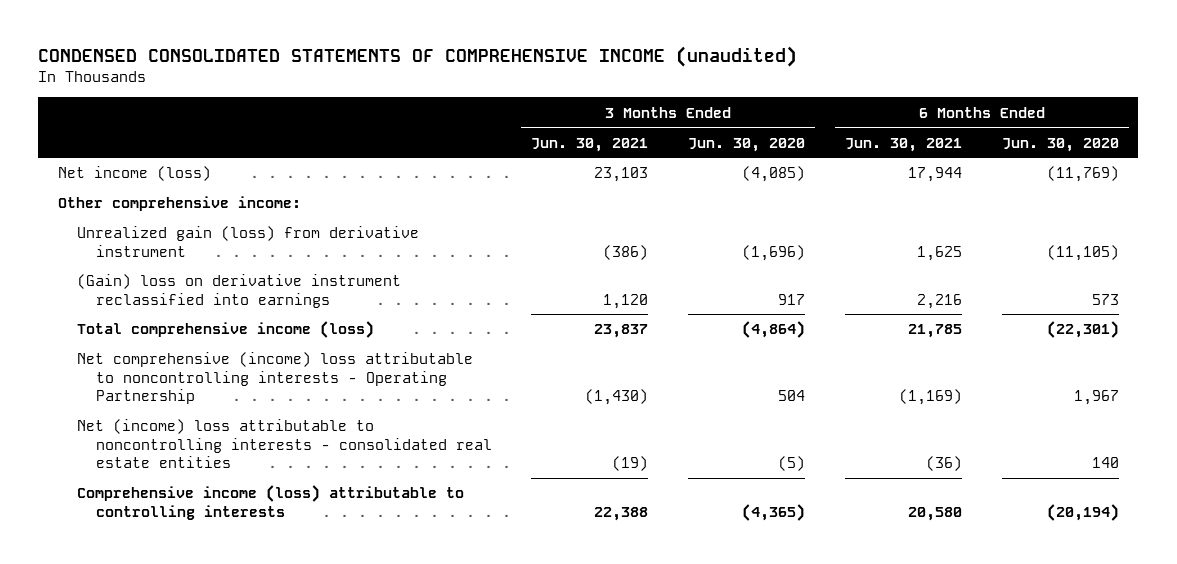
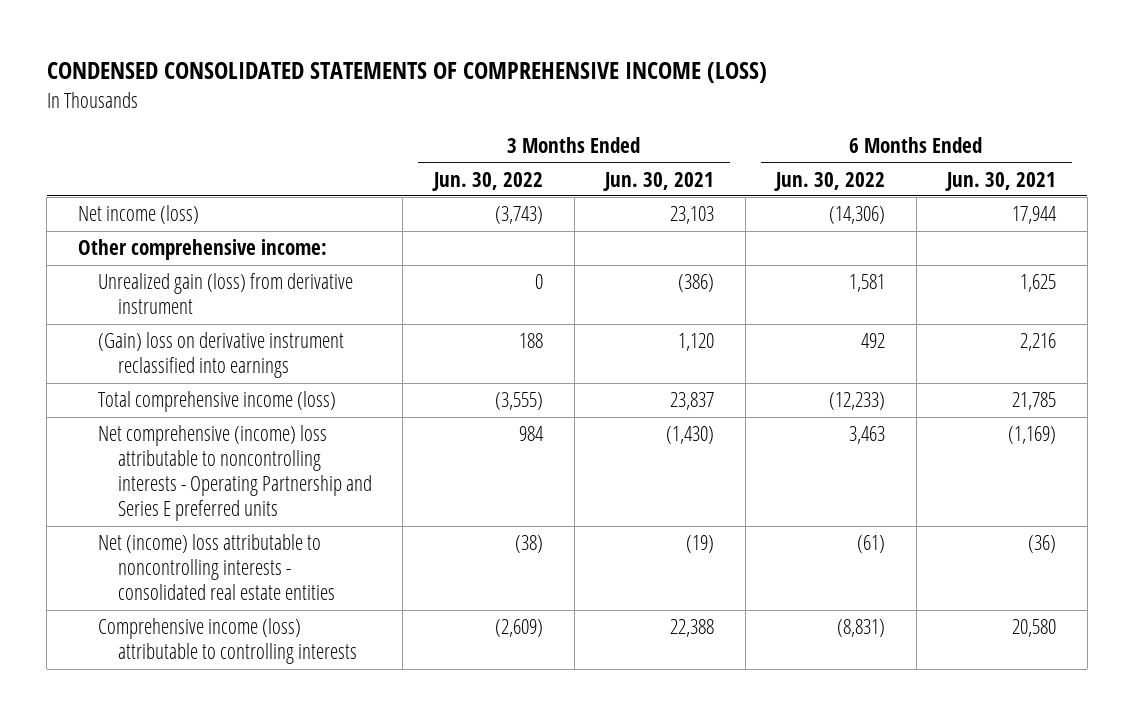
[38,45,798,67] CONDENSED CONSOLIDATED STATEMENTS OF COMPREHENSIVE INCOME (unaudited) -> [46,62,767,84] CONDENSED CONSOLIDATED STATEMENTS OF COMPREHENSIVE INCOME (LOSS)
[688,137,806,152] Jun. 30, 2020 -> none
[1001,137,1119,152] Jun. 30, 2020 -> none
none -> [431,171,543,191] Jun. 30, 2022
none -> [774,171,886,191] Jun. 30, 2022
[76,352,473,404] Net comprehensive (income) loss attributable to noncontrolling interests - Operating Partnership -> [97,425,372,522] Net comprehensive (income) loss attributable to noncontrolling interests - Operating Partnership and Series E preferred units

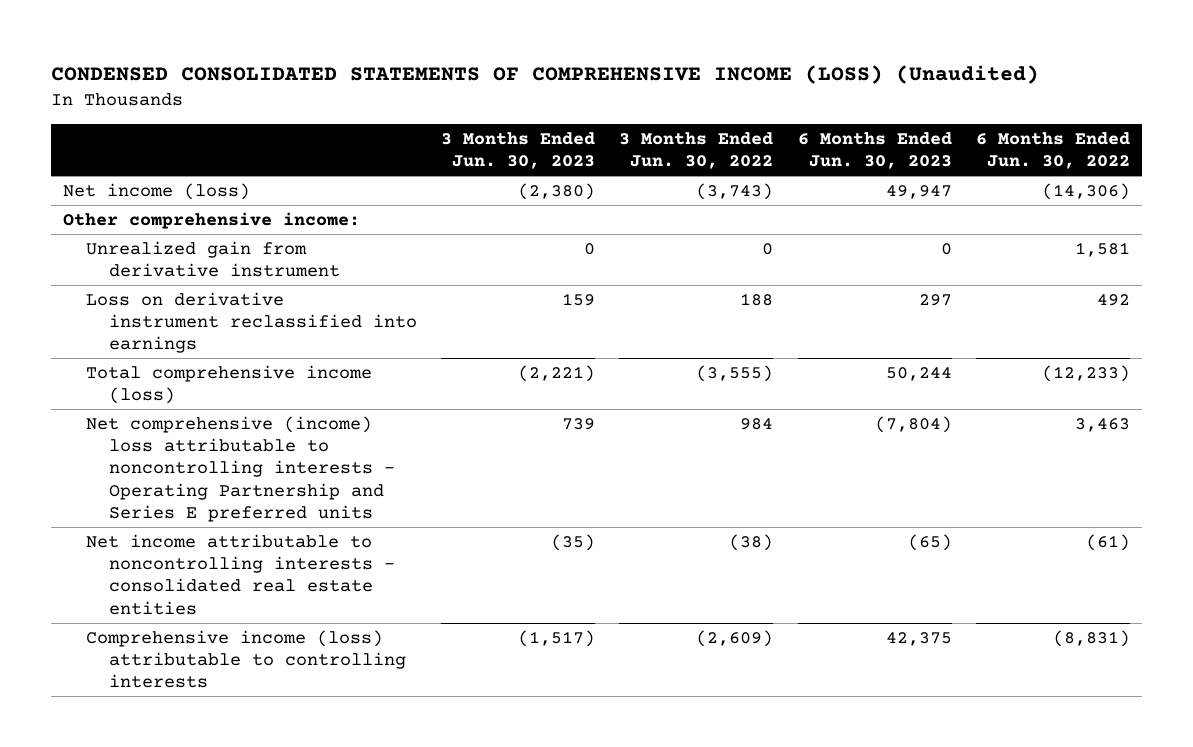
[46,62,767,84] CONDENSED CONSOLIDATED STATEMENTS OF COMPREHENSIVE INCOME (LOSS) -> [51,65,1040,85] CONDENSED CONSOLIDATED STATEMENTS OF COMPREHENSIVE INCOME (LOSS) (Unaudited)
[603,171,715,191] Jun. 30, 2021 -> none
[945,171,1057,191] Jun. 30, 2021 -> none
none -> [441,131,596,170] 3 Months Ended Jun. 30, 2023
none -> [797,131,952,170] 6 Months Ended Jun. 30, 2023
[97,273,353,315] Unrealized gain (loss) from derivative instrument -> [86,240,341,278] Unrealized gain from derivative instrument
[97,332,344,379] (Gain) loss on derivative instrument reclassified into earnings -> [86,291,418,354] Loss on derivative instrument reclassified into earnings
[97,534,335,601] Net (income) loss attributable to noncontrolling interests - consolidated real estate entities -> [86,533,396,615] Net income attributable to noncontrolling interests - consolidated real estate entities

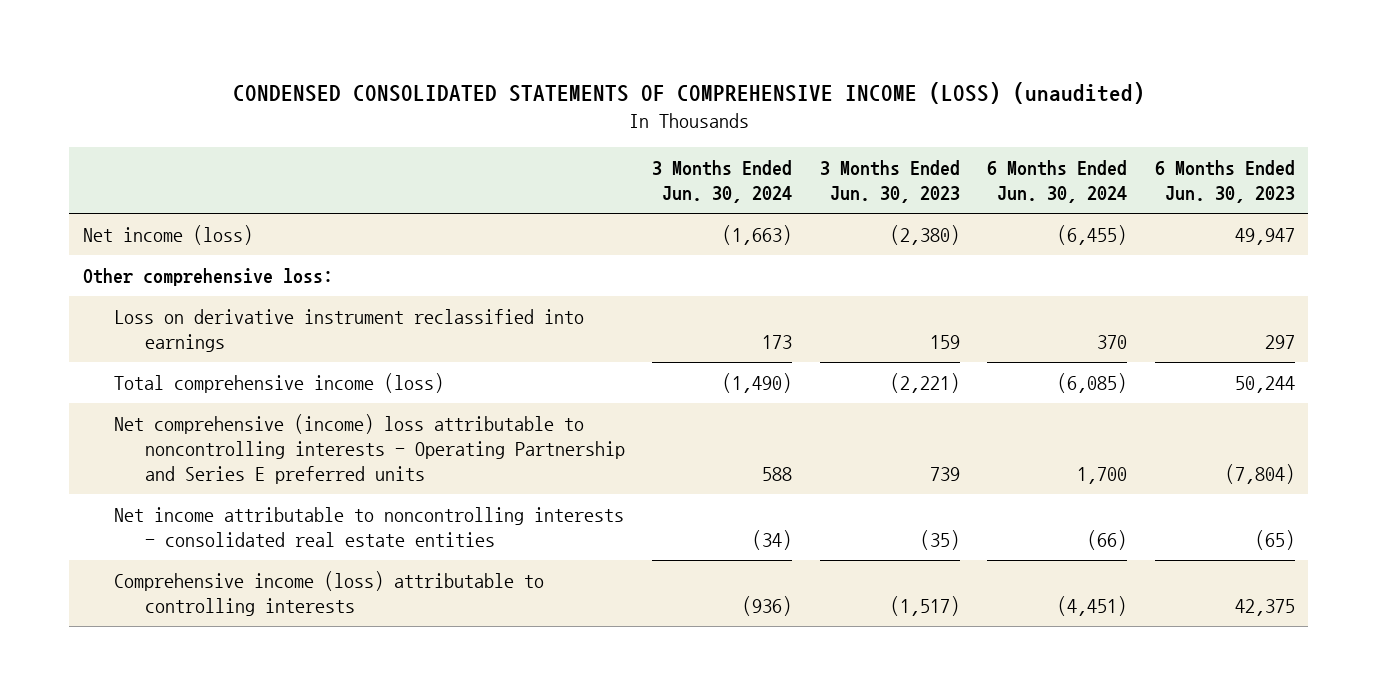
[51,65,1040,85] CONDENSED CONSOLIDATED STATEMENTS OF COMPREHENSIVE INCOME (LOSS) (Unaudited) -> [232,82,1145,105] CONDENSED CONSOLIDATED STATEMENTS OF COMPREHENSIVE INCOME (LOSS) (unaudited)
[619,131,774,170] 3 Months Ended Jun. 30, 2022 -> none
[975,131,1130,170] 6 Months Ended Jun. 30, 2022 -> none
none -> [652,160,793,204] 3 Months Ended Jun. 30, 2024
none -> [987,160,1128,204] 6 Months Ended Jun. 30, 2024
[86,240,341,278] Unrealized gain from derivative instrument -> none
[63,211,361,229] Other comprehensive income: -> [82,267,333,286] Other comprehensive loss:

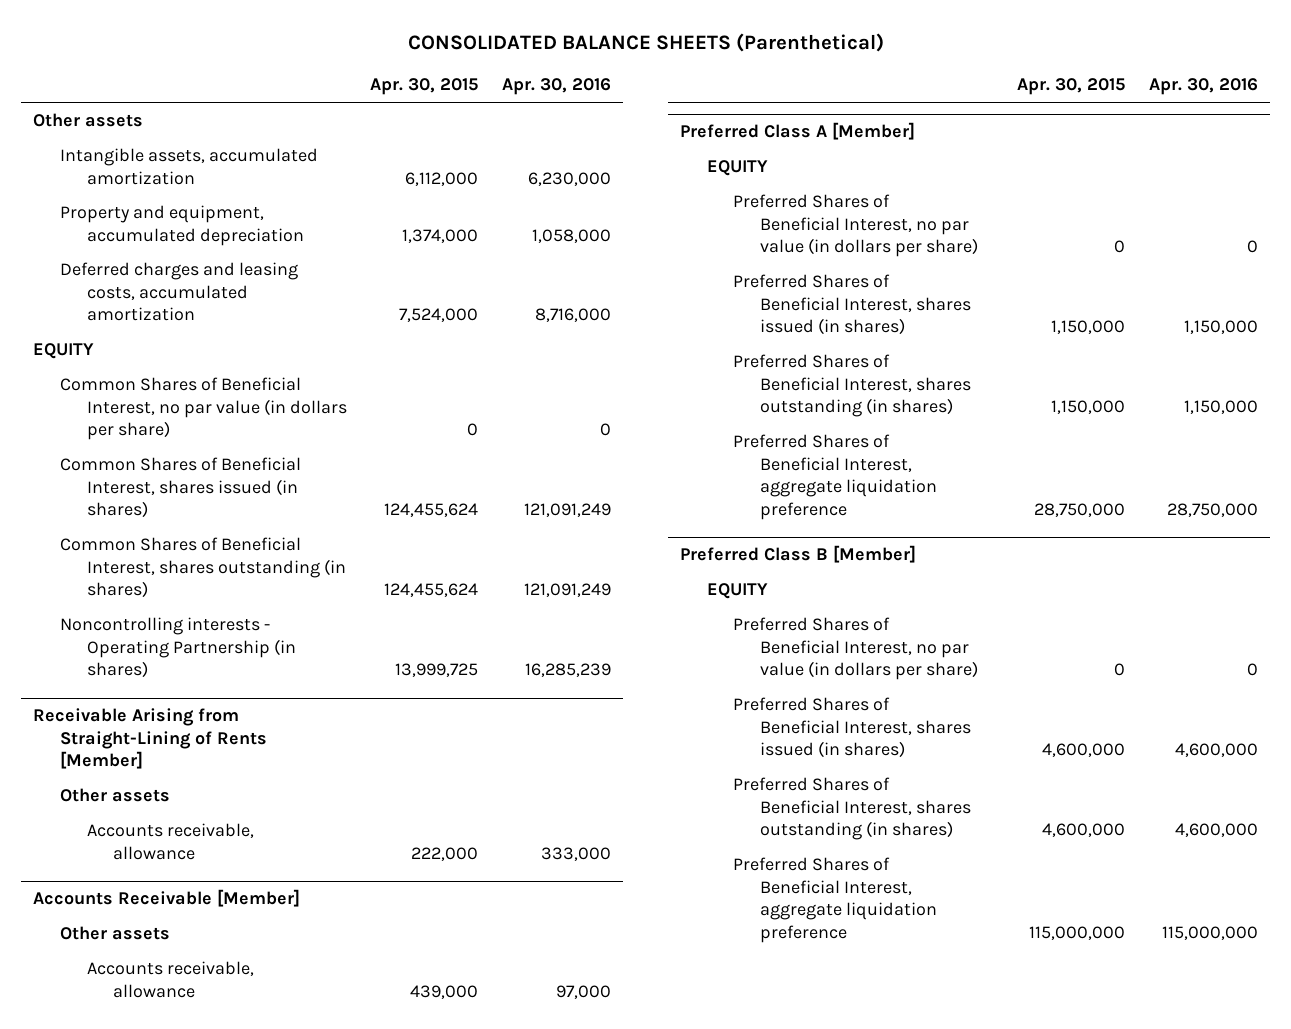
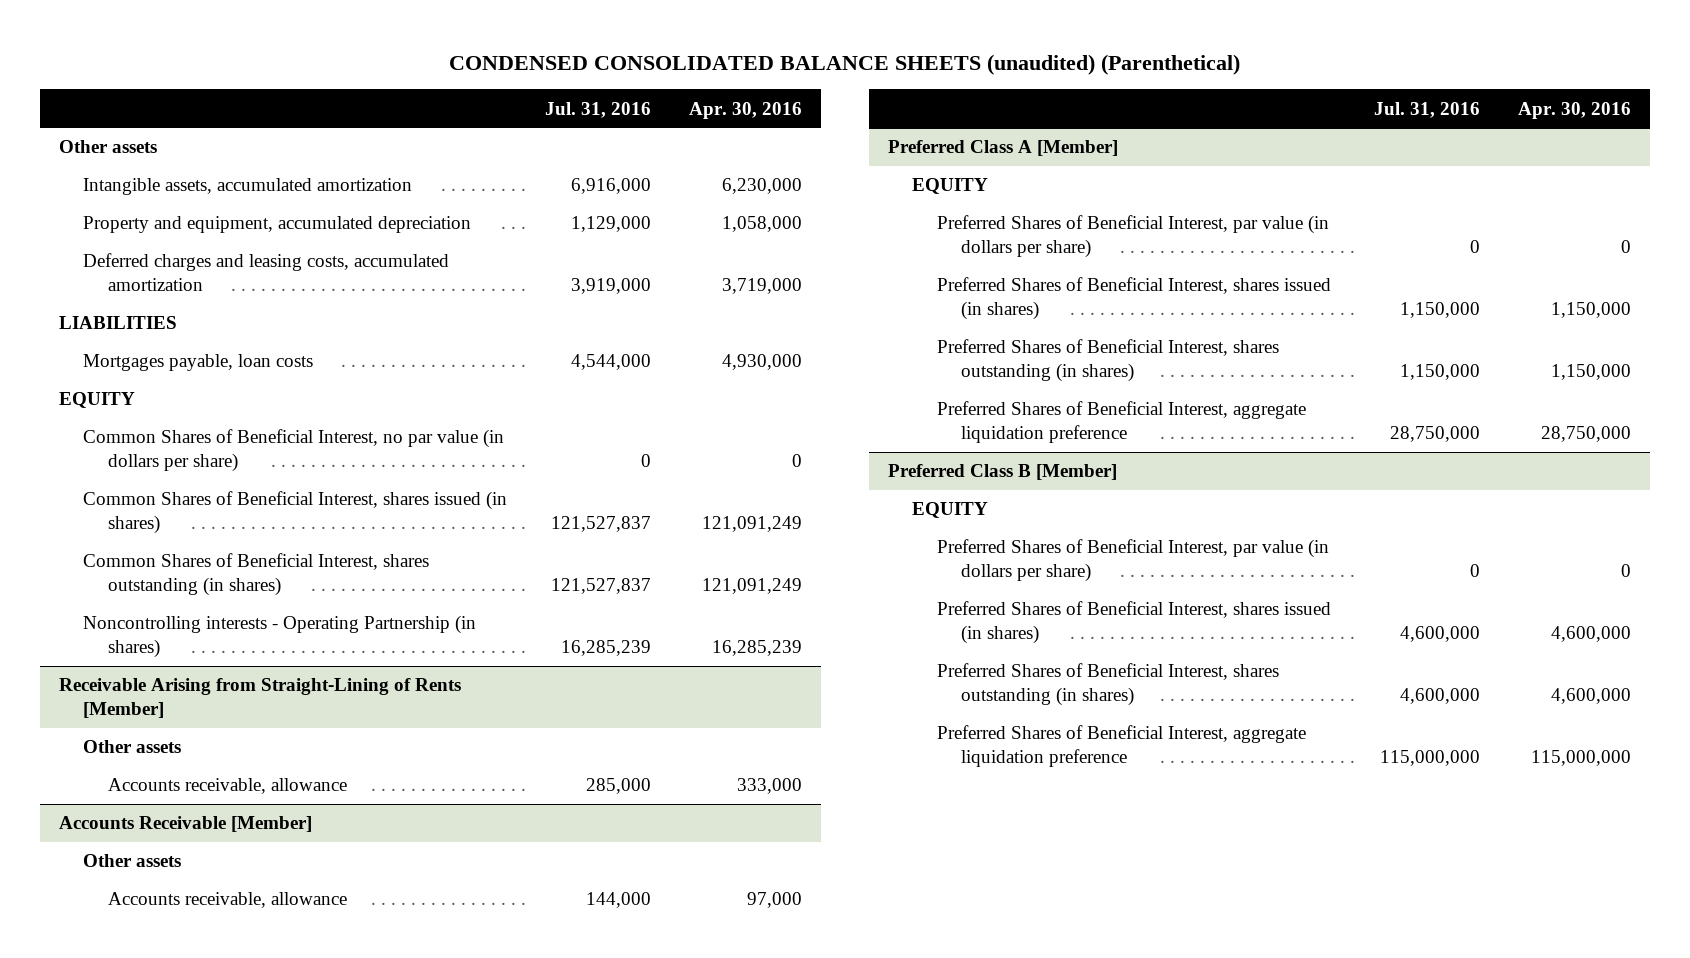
[407,33,884,53] CONSOLIDATED BALANCE SHEETS (Parenthetical) -> [449,53,1241,75] CONDENSED CONSOLIDATED BALANCE SHEETS (unaudited) (Parenthetical)
[370,78,479,96] Apr. 30, 2015 -> none
none -> [545,101,652,118] Jul. 31, 2016
[535,308,612,323] 8,716,000 -> [722,277,803,294] 3,719,000
none -> [59,316,178,330] LIABILITIES
none -> [83,354,314,372] Mortgages payable, loan costs
[733,193,978,258] Preferred Shares of Beneficial Interest, no par value (in dollars per share) -> [936,215,1329,258] Preferred Shares of Beneficial Interest, par value (in dollars per share)
[733,616,978,681] Preferred Shares of Beneficial Interest, no par value (in dollars per share) -> [936,539,1329,582] Preferred Shares of Beneficial Interest, par value (in dollars per share)

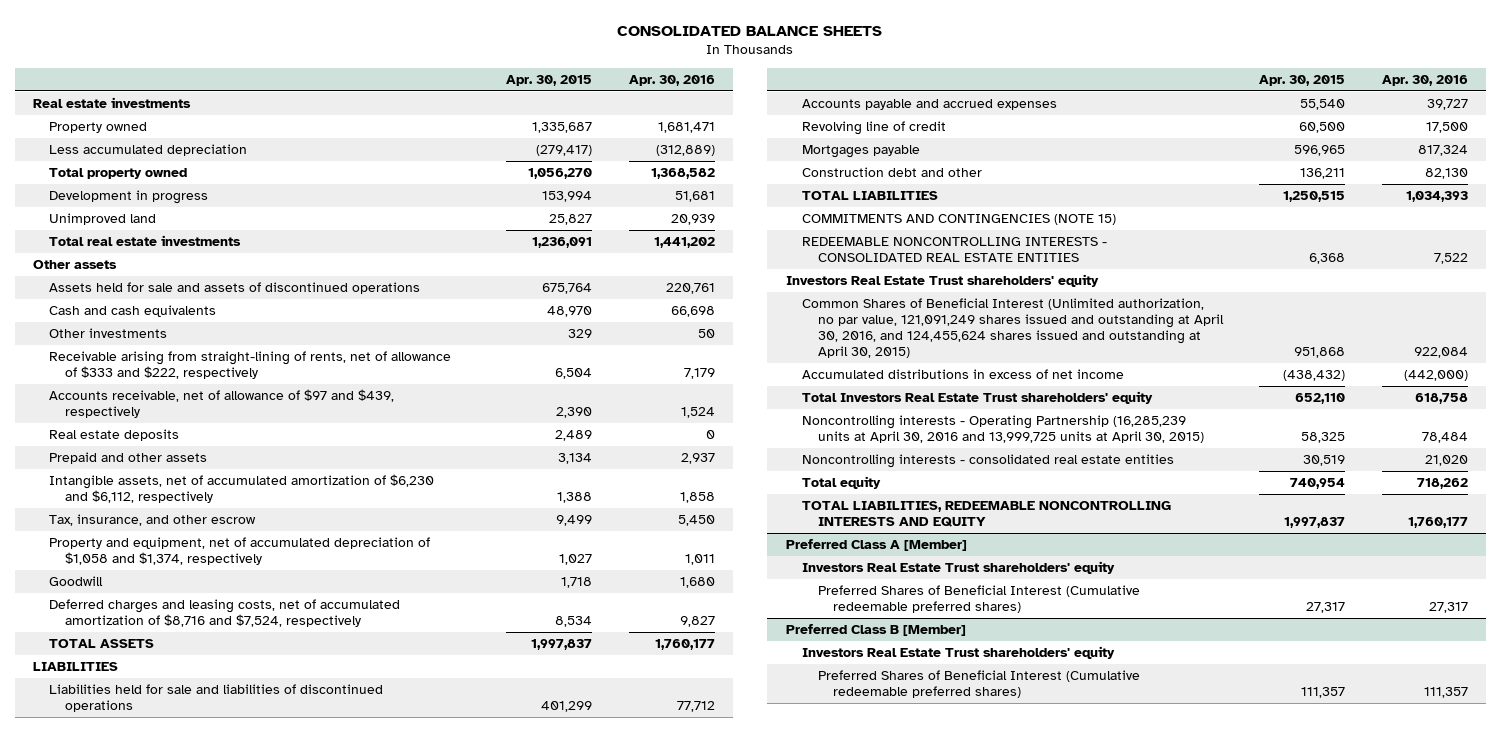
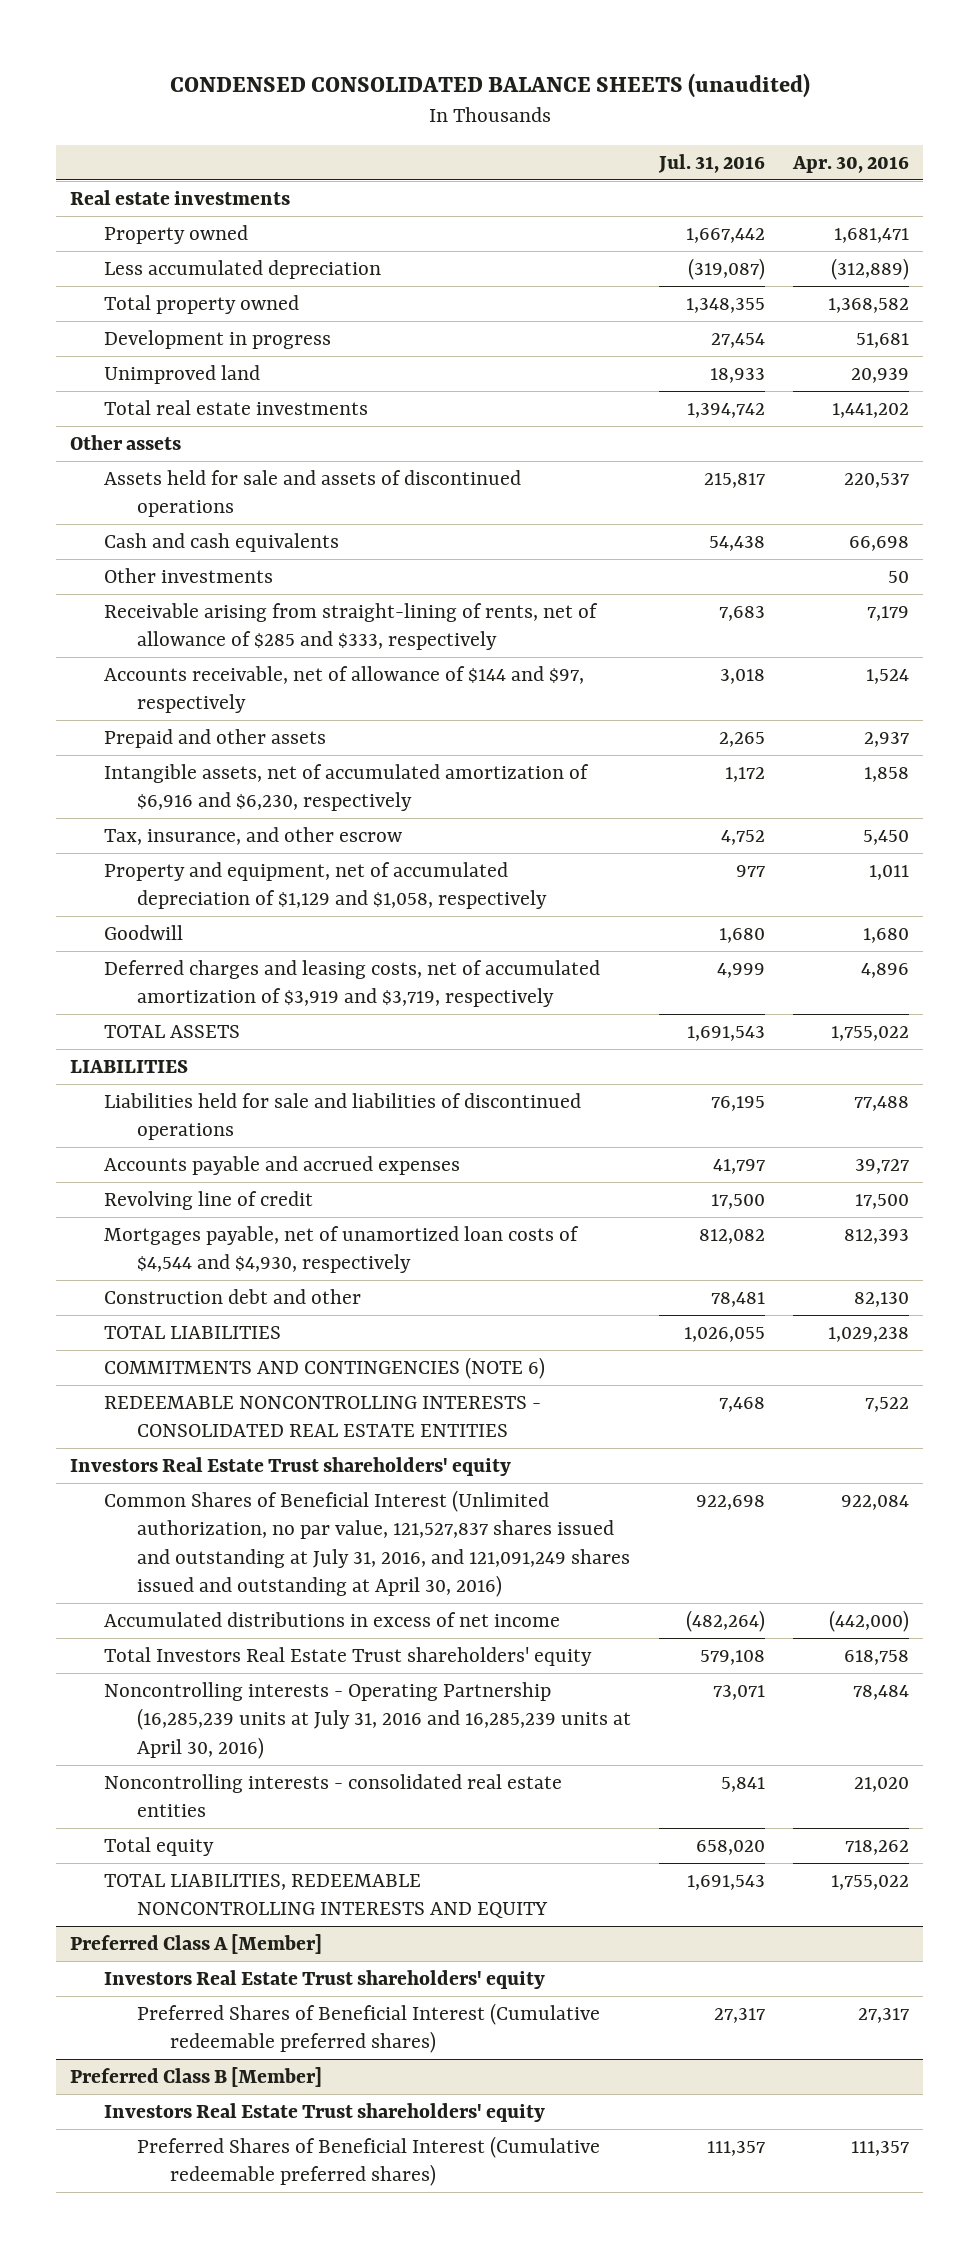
[617,25,883,36] CONSOLIDATED BALANCE SHEETS -> [169,72,810,98] CONDENSED CONSOLIDATED BALANCE SHEETS (unaudited)
[506,74,593,86] Apr. 30, 2015 -> none
none -> [657,153,765,173] Jul. 31, 2016
[666,283,716,295] 220,761 -> [843,472,909,488] 220,537
[48,429,179,442] Real estate deposits -> none
[48,351,451,380] Receivable arising from straight-lining of rents, net of allowance of $333 and $222, respectively -> [103,602,598,651] Receivable arising from straight-lining of rents, net of allowance of $285 and $333, respectively
[48,389,394,419] Accounts receivable, net of allowance of $97 and $439, respectively -> [103,665,584,714] Accounts receivable, net of allowance of $144 and $97, respectively
[48,474,434,504] Intangible assets, net of accumulated amortization of $6,230 and $6,112, respectively -> [103,763,589,812] Intangible assets, net of accumulated amortization of $6,916 and $6,230, respectively
[48,537,430,566] Property and equipment, net of accumulated depreciation of $1,058 and $1,374, respectively -> [103,861,548,910] Property and equipment, net of accumulated depreciation of $1,129 and $1,058, respectively
[48,599,400,628] Deferred charges and leasing costs, net of accumulated amortization of $8,716 and $7,524, respectively -> [103,959,600,1008] Deferred charges and leasing costs, net of accumulated amortization of $3,919 and $3,719, respectively
[680,616,716,628] 9,827 -> [860,962,909,978] 4,896
[655,639,716,651] 1,760,177 -> [830,1025,909,1041] 1,755,022
[677,701,716,713] 77,712 -> [853,1095,909,1111] 77,488
[801,145,920,159] Mortgages payable -> none
none -> [103,1225,579,1274] Mortgages payable, net of unamortized loan costs of $4,544 and $4,930, respectively
[1405,191,1468,203] 1,034,393 -> [827,1326,909,1342] 1,029,238
[801,214,1116,226] COMMITMENTS AND CONTINGENCIES (NOTE 15) -> [103,1356,545,1379] COMMITMENTS AND CONTINGENCIES (NOTE 6)
[801,298,1224,358] Common Shares of Beneficial Interest (Unlimited authorization, no par value, 121,091,249 shares issued and outstanding at April 30, 2016, and 124,455,624 shares issued and outstanding at April 30, 2015) -> [103,1489,631,1598] Common Shares of Beneficial Interest (Unlimited authorization, no par value, 121,527,837 shares issued and outstanding at July 31, 2016, and 121,091,249 shares issued and outstanding at April 30, 2016)
[801,415,1204,444] Noncontrolling interests - Operating Partnership (16,285,239 units at April 30, 2016 and 13,999,725 units at April 30, 2015) -> [103,1681,632,1759] Noncontrolling interests - Operating Partnership (16,285,239 units at July 31, 2016 and 16,285,239 units at April 30, 2016)
[1407,517,1468,529] 1,760,177 -> [830,1874,909,1890] 1,755,022

